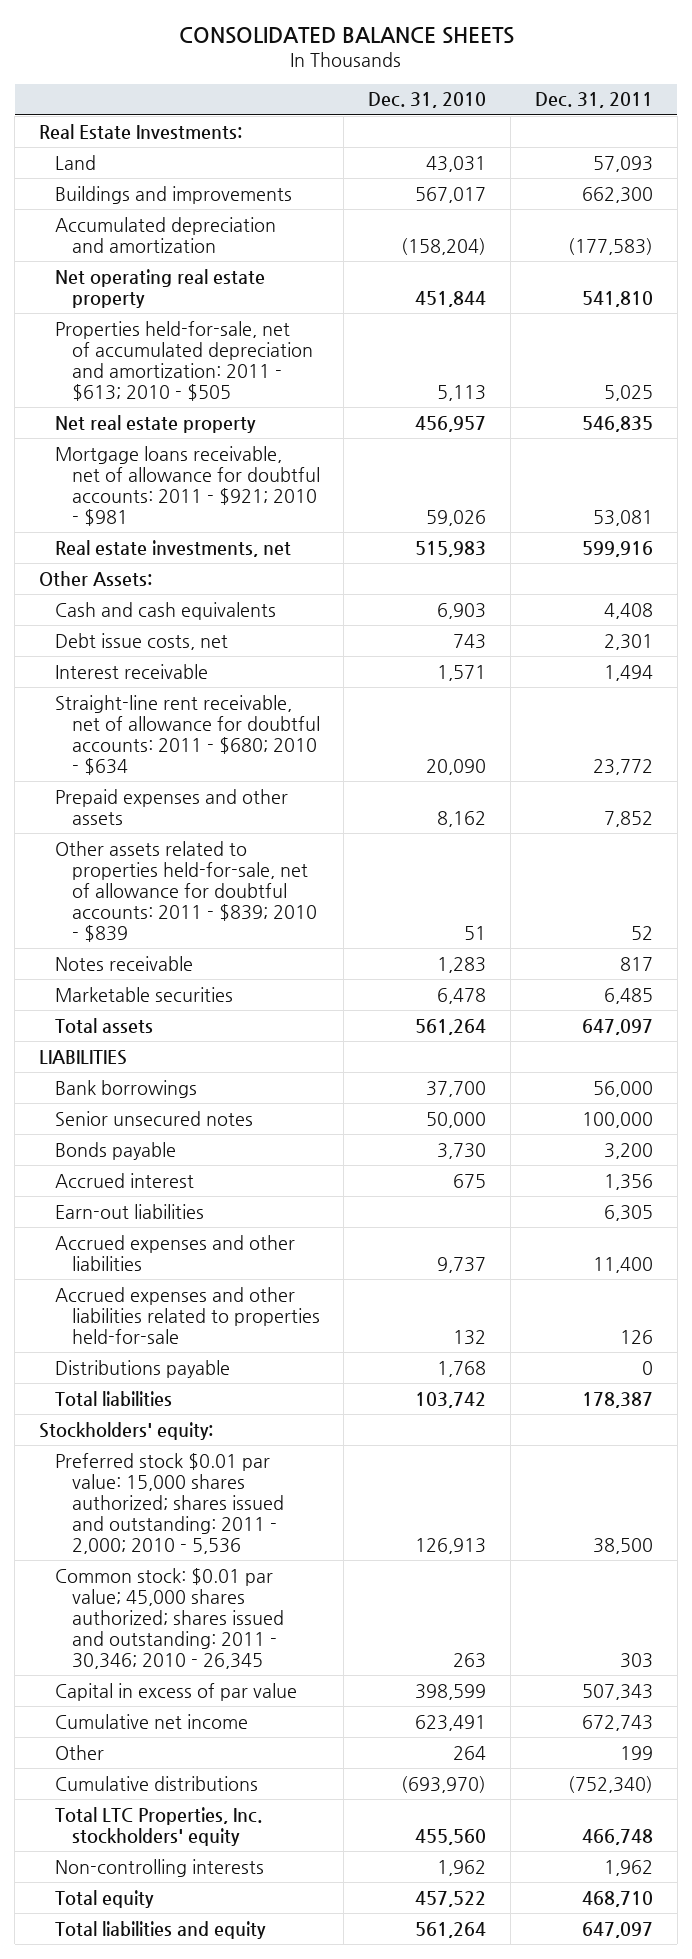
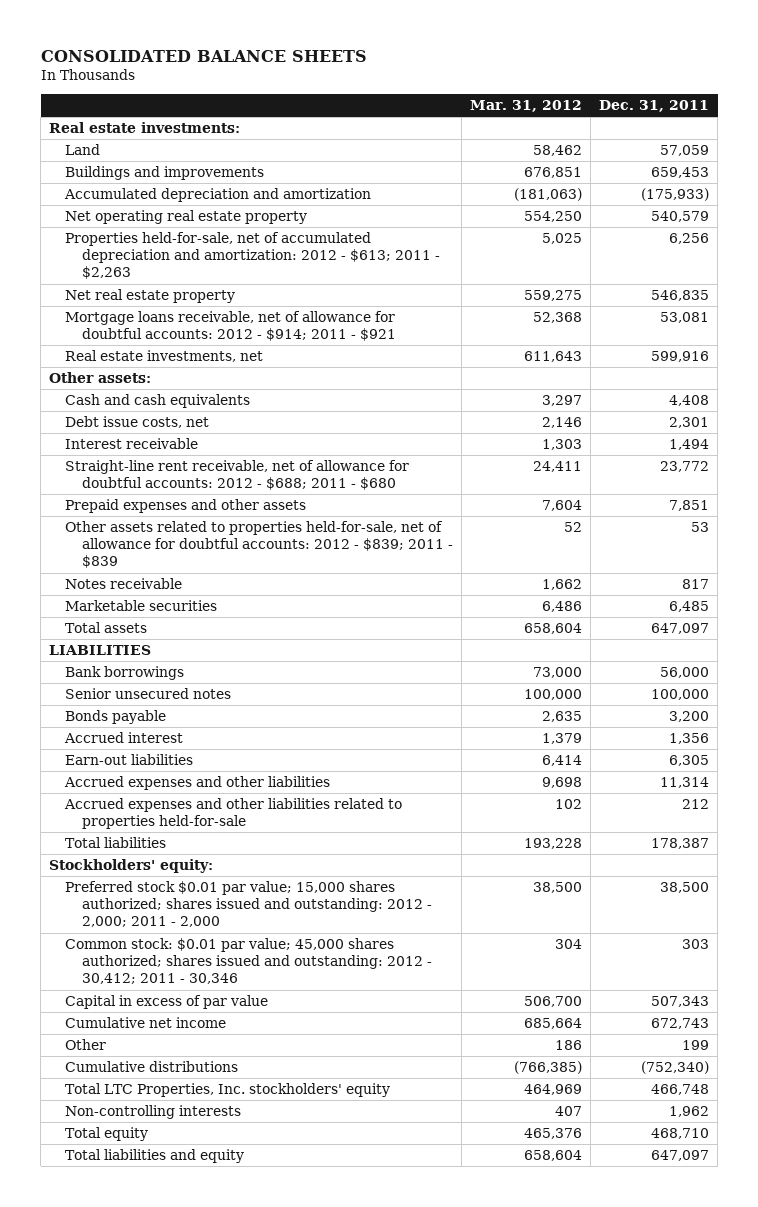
[368,92,487,109] Dec. 31, 2010 -> none
none -> [469,100,582,113] Mar. 31, 2012
[39,123,243,139] Real Estate Investments: -> [49,122,241,134] Real estate investments:
[593,155,654,172] 57,093 -> [659,145,709,157] 57,059
[582,186,654,203] 662,300 -> [650,167,709,179] 659,453
[568,237,654,255] (177,583) -> [640,188,709,202] (175,933)
[582,290,654,307] 541,810 -> [650,211,709,223] 540,579
[55,320,313,401] Properties held-for-sale, net of accumulated depreciation and amortization: 2011 - $613; 2010 - $505 -> [65,232,440,280] Properties held-for-sale, net of accumulated depreciation and amortization: 2012 - $613; 2011 - $2,263
[604,384,654,401] 5,025 -> [668,233,709,245] 6,256
[55,445,320,526] Mortgage loans receivable, net of allowance for doubtful accounts: 2011 - $921; 2010 - $981 -> [65,311,396,342] Mortgage loans receivable, net of allowance for doubtful accounts: 2012 - $914; 2011 - $921
[39,570,153,586] Other Assets: -> [49,372,152,384] Other assets:
[55,694,320,775] Straight-line rent receivable, net of allowance for doubtful accounts: 2011 - $680; 2010 - $634 -> [65,460,410,491] Straight-line rent receivable, net of allowance for doubtful accounts: 2012 - $688; 2011 - $680
[604,810,654,827] 7,852 -> [668,500,709,512] 7,851
[55,840,317,942] Other assets related to properties held-for-sale, net of allowance for doubtful accounts: 2011 - $839; 2010 - $839 -> [65,521,453,569] Other assets related to properties held-for-sale, net of allowance for doubtful accounts: 2012 - $839; 2011 - $839
[631,925,654,940] 52 -> [690,522,709,533] 53
[55,1359,231,1378] Distributions payable -> none
[593,1256,654,1273] 11,400 -> [659,777,709,789] 11,314
[620,1329,654,1344] 126 -> [681,799,709,810] 212
[55,1452,284,1554] Preferred stock $0.01 par value: 15,000 shares authorized; shares issued and outstanding: 2011 - 2,000; 2010 - 5,536 -> [65,881,432,928] Preferred stock $0.01 par value; 15,000 shares authorized; shares issued and outstanding: 2012 - 2,000; 2011 - 2,000
[55,1567,284,1669] Common stock: $0.01 par value; 45,000 shares authorized; shares issued and outstanding: 2011 - 30,346; 2010 - 26,345 -> [65,938,432,985] Common stock: $0.01 par value; 45,000 shares authorized; shares issued and outstanding: 2012 - 30,412; 2011 - 30,346

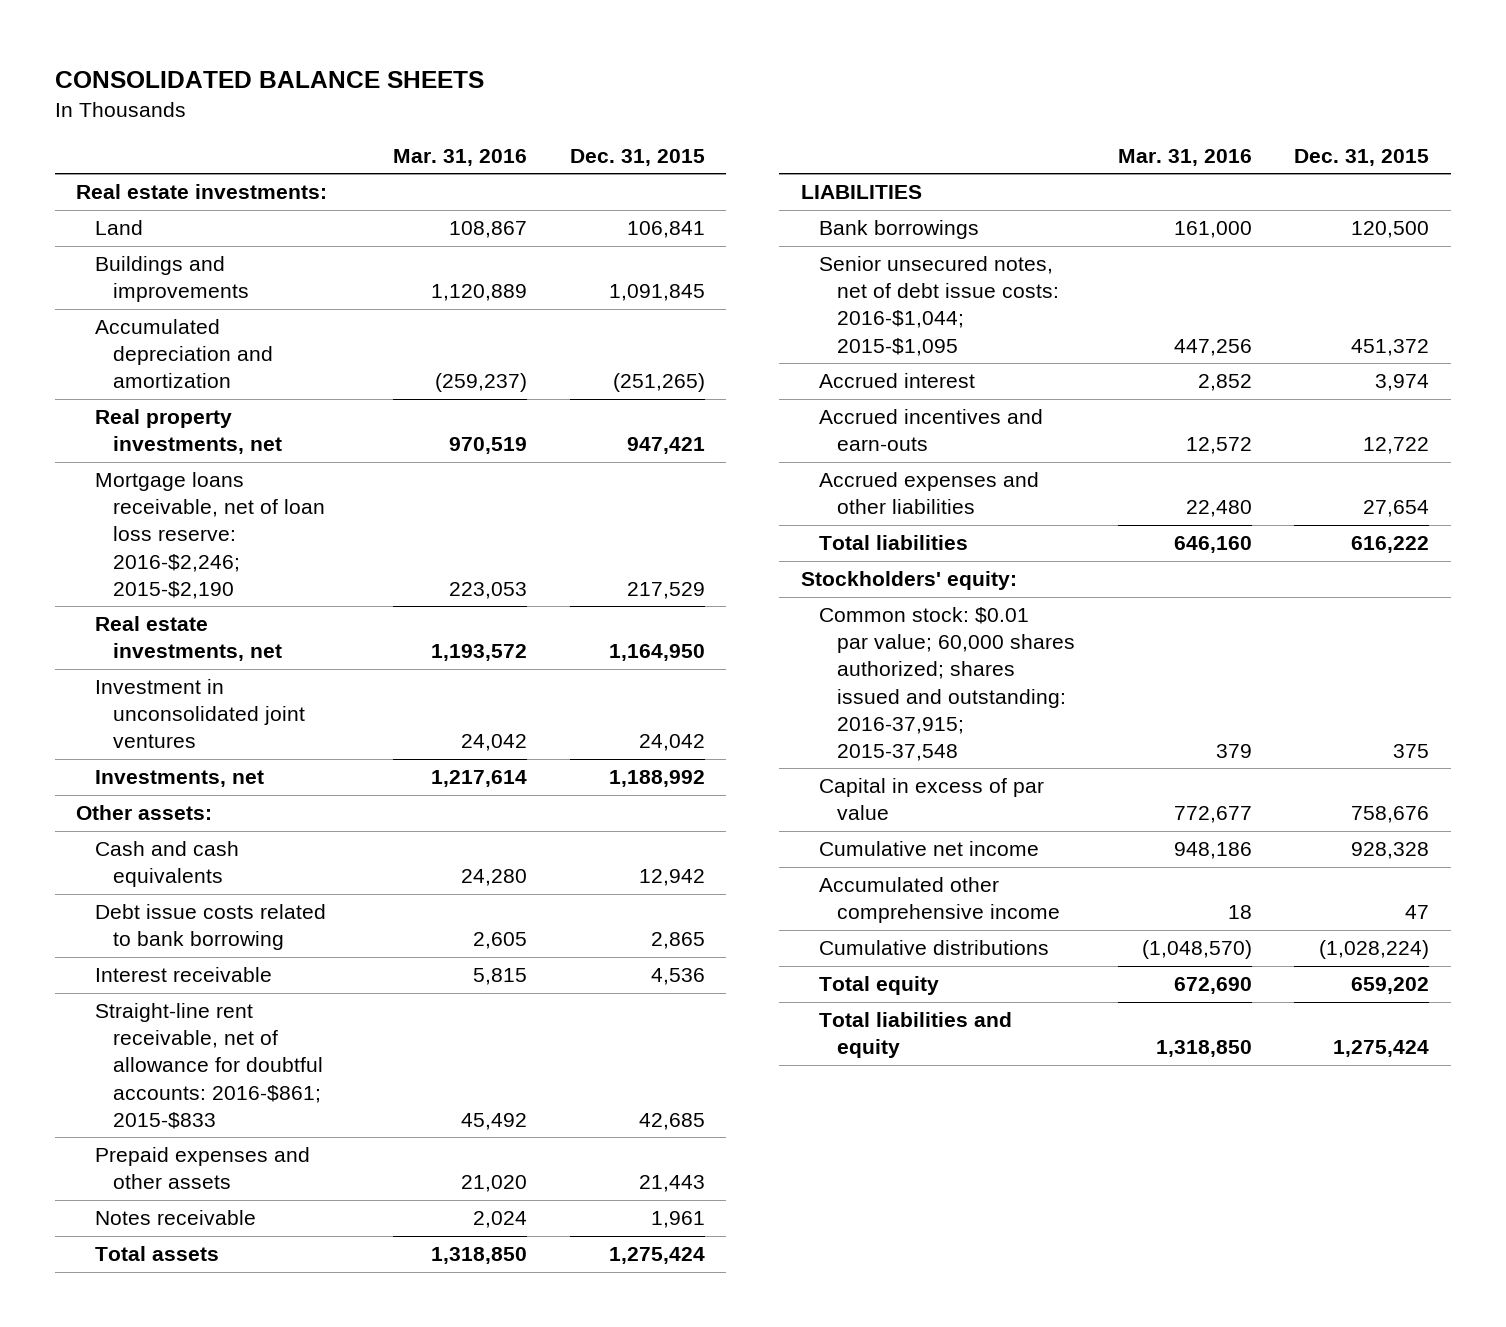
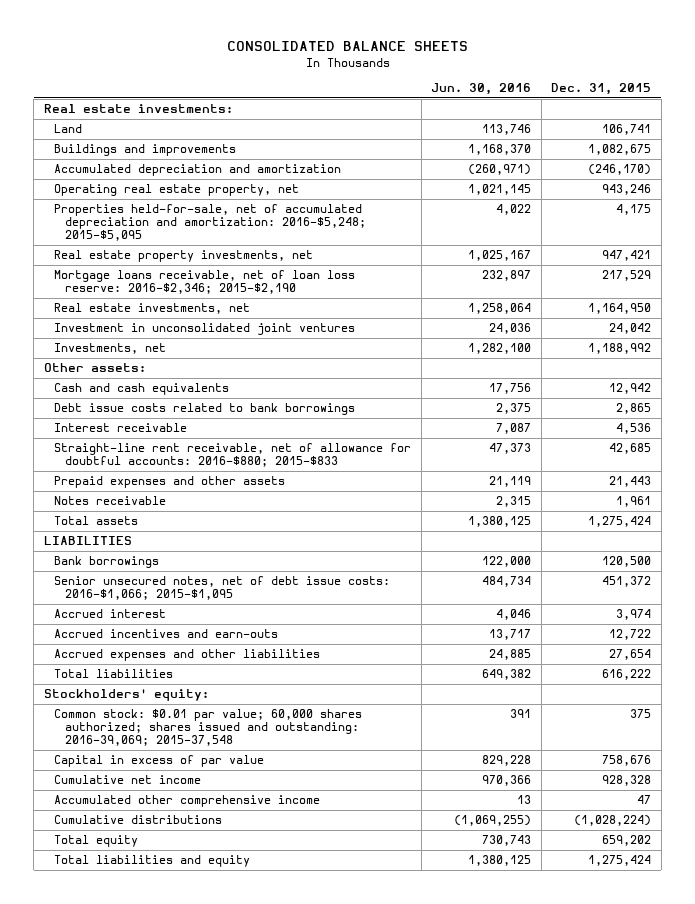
[393,148,528,166] Mar. 31, 2016 -> none
none -> [431,83,532,96] Jun. 30, 2016
[627,221,706,239] 106,841 -> [602,124,652,136] 106,741
[609,284,706,302] 1,091,845 -> [588,144,652,156] 1,082,675
[613,373,706,393] (251,265) -> [588,164,652,176] (246,170)
none -> [54,184,300,197] Operating real estate property, net
none -> [54,204,366,242] Properties held-for-sale, net of accumulated depreciation and amortization: 2016-$5,248; 2015-$5,095
[94,409,282,455] Real property investments, net -> [54,250,314,263] Real estate property investments, net
[94,472,325,599] Mortgage loans receivable, net of loan loss reserve: 2016-$2,246; 2015-$2,190 -> [54,270,356,295] Mortgage loans receivable, net of loan loss reserve: 2016-$2,346; 2015-$2,190
[94,904,326,951] Debt issue costs related to bank borrowing -> [54,403,356,416] Debt issue costs related to bank borrowings
[94,1003,323,1129] Straight-line rent receivable, net of allowance for doubtful accounts: 2016-$861; 2015-$833 -> [54,443,412,468] Straight-line rent receivable, net of allowance for doubtful accounts: 2016-$880; 2015-$833
[818,256,1059,356] Senior unsecured notes, net of debt issue costs: 2016-$1,044; 2015-$1,095 -> [54,576,391,601] Senior unsecured notes, net of debt issue costs: 2016-$1,066; 2015-$1,095
[818,607,1075,761] Common stock: $0.01 par value; 60,000 shares authorized; shares issued and outstanding: 2016-37,915; 2015-37,548 -> [54,709,363,747] Common stock: $0.01 par value; 60,000 shares authorized; shares issued and outstanding: 2016-39,069; 2015-37,548

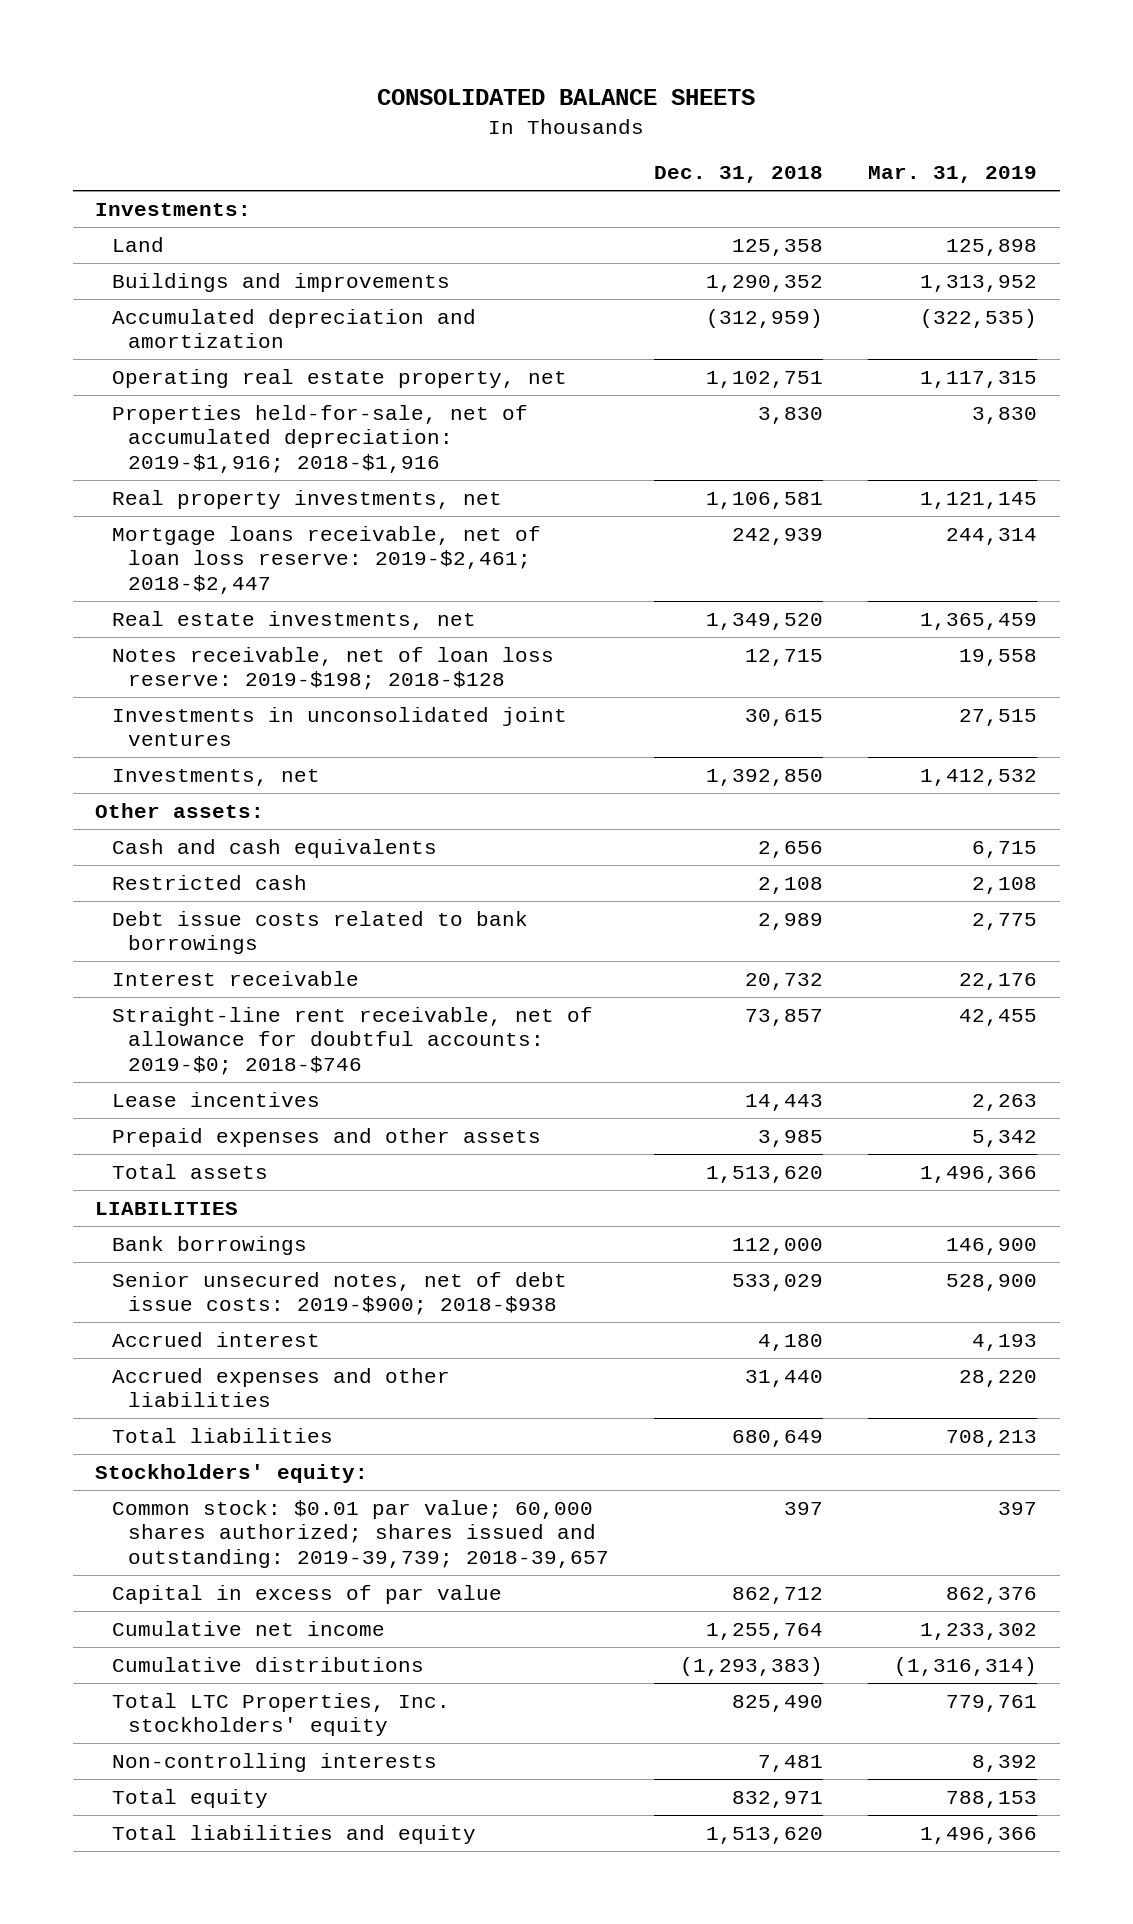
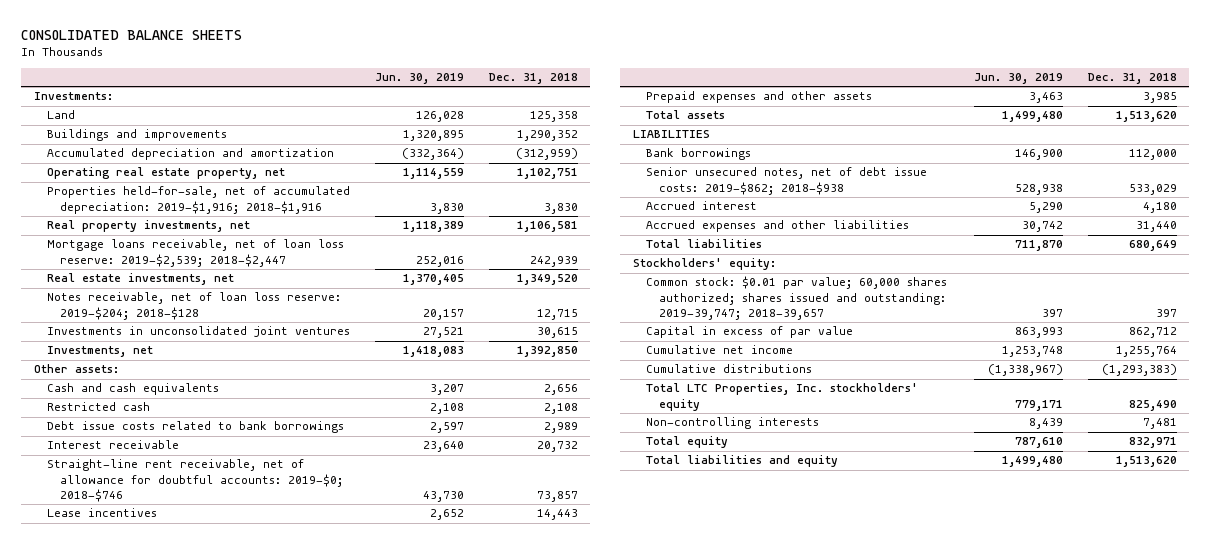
[868,166,1038,184] Mar. 31, 2019 -> none
none -> [374,73,464,85] Jun. 30, 2019
[111,525,541,595] Mortgage loans receivable, net of loan loss reserve: 2019-$2,461; 2018-$2,447 -> [46,239,344,267] Mortgage loans receivable, net of loan loss reserve: 2019-$2,539; 2018-$2,447
[111,646,554,691] Notes receivable, net of loan loss reserve: 2019-$198; 2018-$128 -> [46,292,341,320] Notes receivable, net of loan loss reserve: 2019-$204; 2018-$128
[111,1271,567,1316] Senior unsecured notes, net of debt issue costs: 2019-$900; 2018-$938 -> [646,167,928,195] Senior unsecured notes, net of debt issue costs: 2019-$862; 2018-$938
[111,1499,609,1569] Common stock: $0.01 par value; 60,000 shares authorized; shares issued and outstanding: 2019-39,739; 2018-39,657 -> [646,276,948,321] Common stock: $0.01 par value; 60,000 shares authorized; shares issued and outstanding: 2019-39,747; 2018-39,657

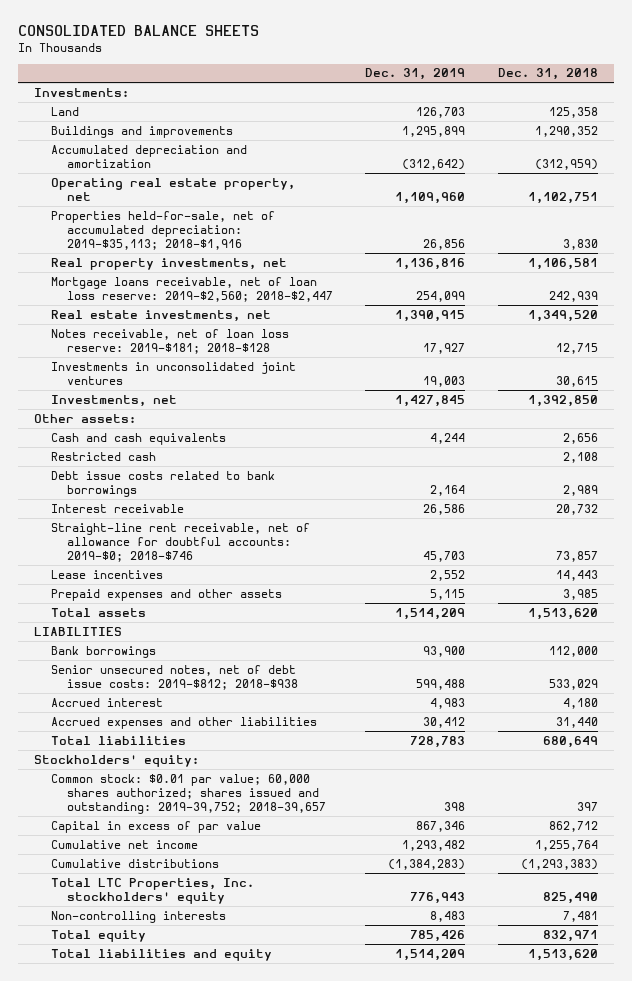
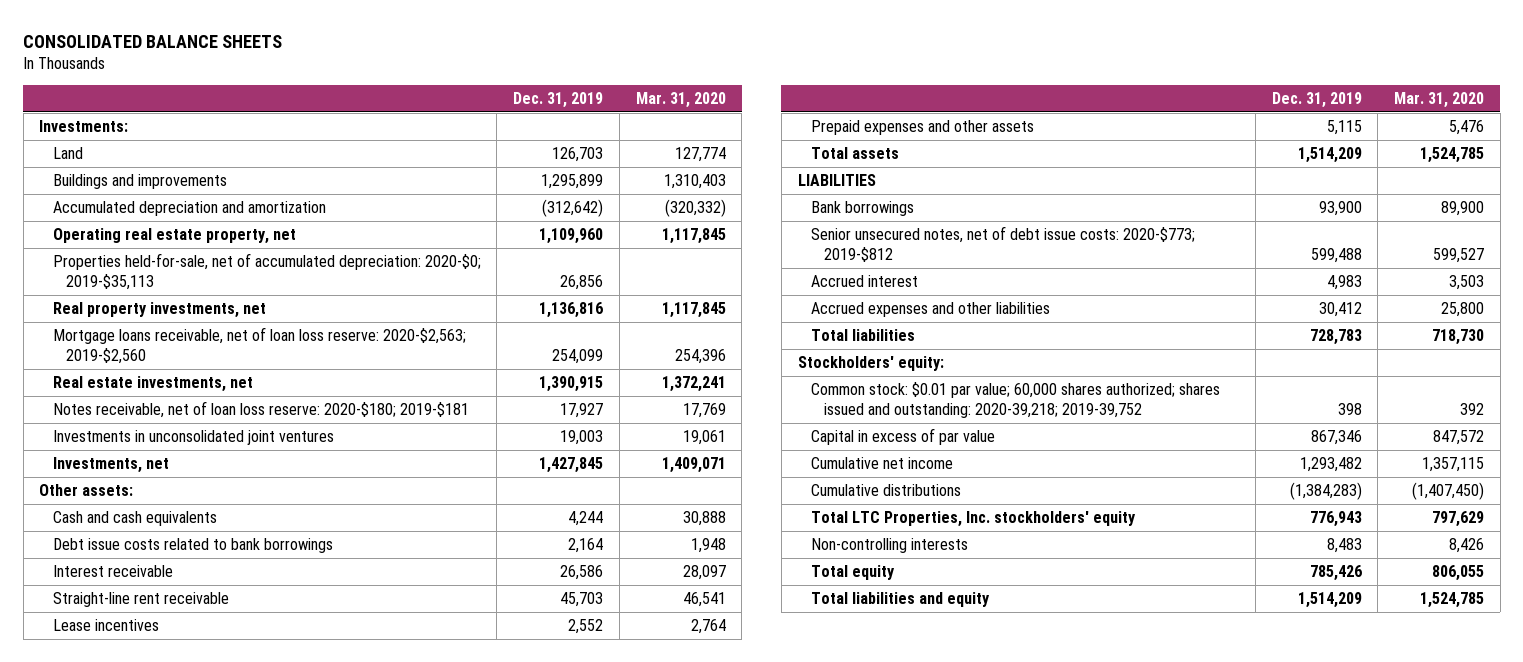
[497,68,598,81] Dec. 31, 2018 -> none
none -> [635,91,726,108] Mar. 31, 2020
[50,210,275,250] Properties held-for-sale, net of accumulated depreciation: 2019-$35,113; 2018-$1,916 -> [52,253,481,291] Properties held-for-sale, net of accumulated depreciation: 2020-$0; 2019-$35,113
[50,276,333,302] Mortgage loans receivable, net of loan loss reserve: 2019-$2,560; 2018-$2,447 -> [52,327,466,365] Mortgage loans receivable, net of loan loss reserve: 2020-$2,563; 2019-$2,560
[50,328,289,354] Notes receivable, net of loan loss reserve: 2019-$181; 2018-$128 -> [52,401,469,419] Notes receivable, net of loan loss reserve: 2020-$180; 2019-$181
[50,451,156,461] Restricted cash -> none
[50,522,310,562] Straight-line rent receivable, net of allowance for doubtful accounts: 2019-$0; 2018-$746 -> [52,592,229,608] Straight-line rent receivable
[50,664,298,690] Senior unsecured notes, net of debt issue costs: 2019-$812; 2018-$938 -> [810,226,1195,263] Senior unsecured notes, net of debt issue costs: 2020-$773; 2019-$812
[50,773,326,814] Common stock: $0.01 par value; 60,000 shares authorized; shares issued and outstanding: 2019-39,752; 2018-39,657 -> [810,382,1220,419] Common stock: $0.01 par value; 60,000 shares authorized; shares issued and outstanding: 2020-39,218; 2019-39,752

